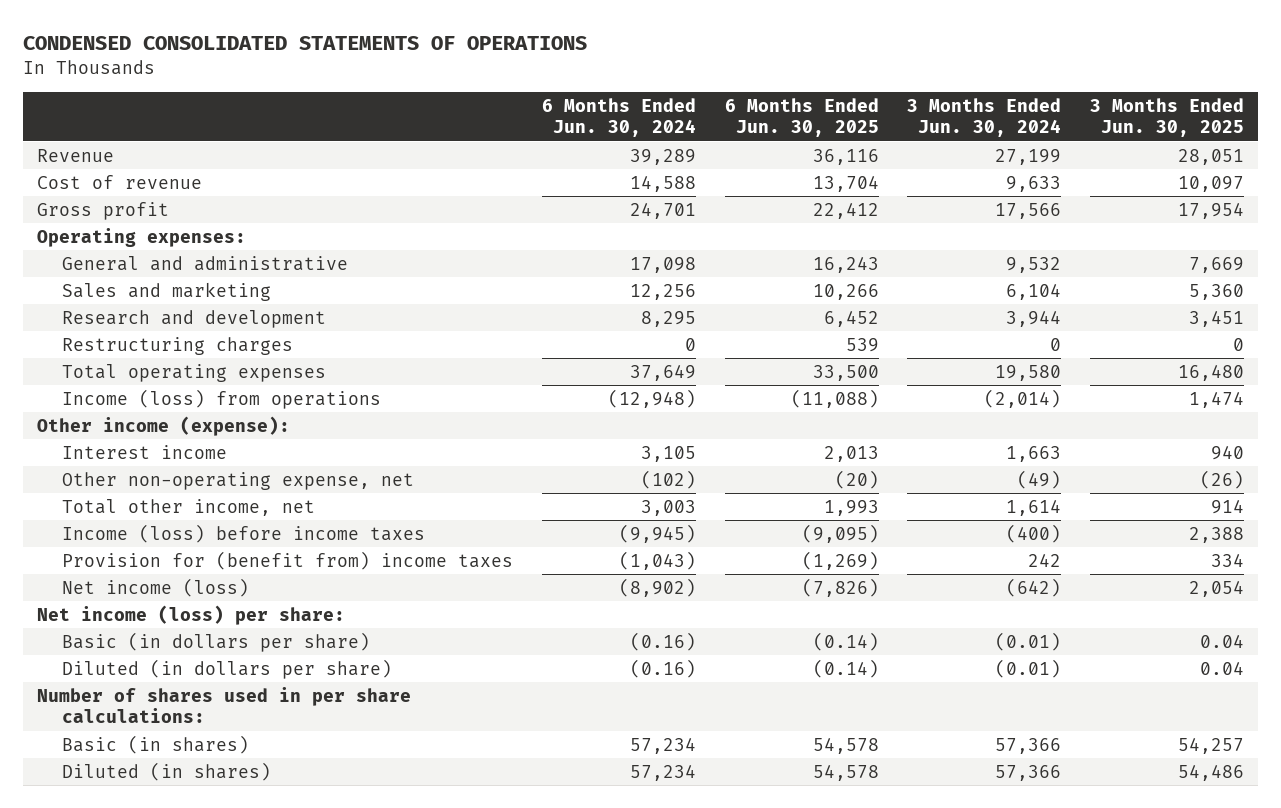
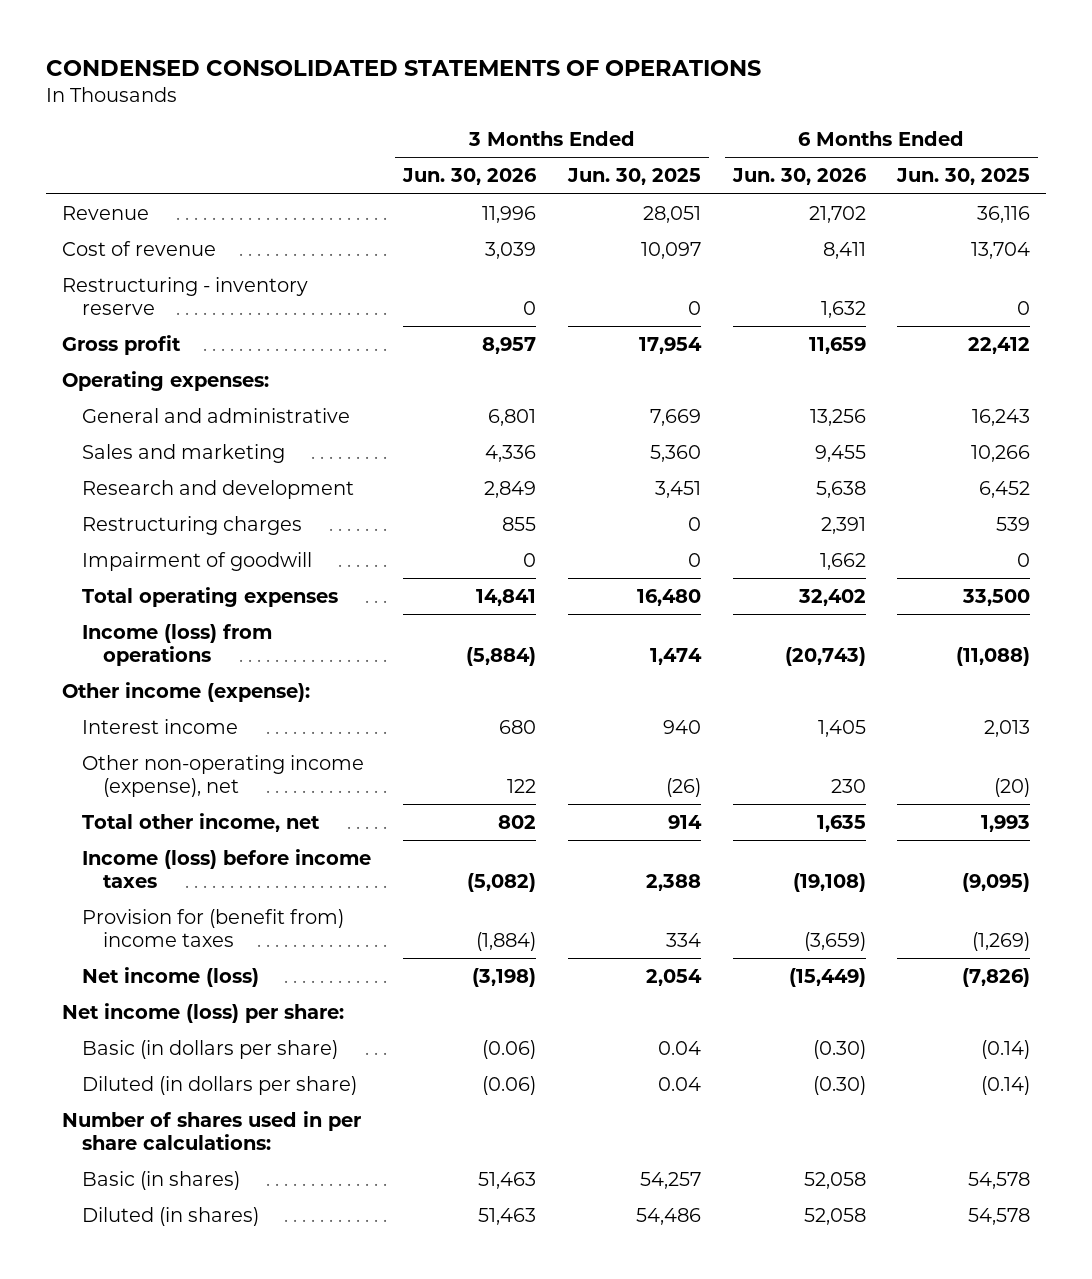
[541,97,696,138] 6 Months Ended Jun. 30, 2024 -> none
[907,97,1062,138] 3 Months Ended Jun. 30, 2024 -> none
none -> [402,168,538,186] Jun. 30, 2026
none -> [731,168,867,186] Jun. 30, 2026
none -> [61,276,308,315] Restructuring - inventory reserve
none -> [82,551,313,571] Impairment of goodwill
[62,471,415,490] Other non-operating expense, net -> [82,754,365,797] Other non-operating income (expense), net

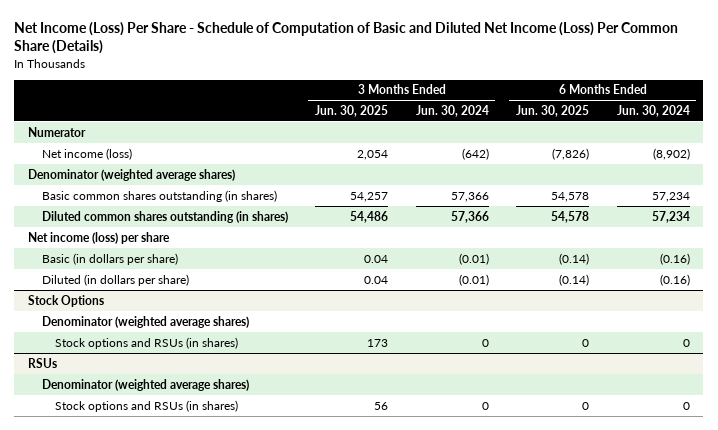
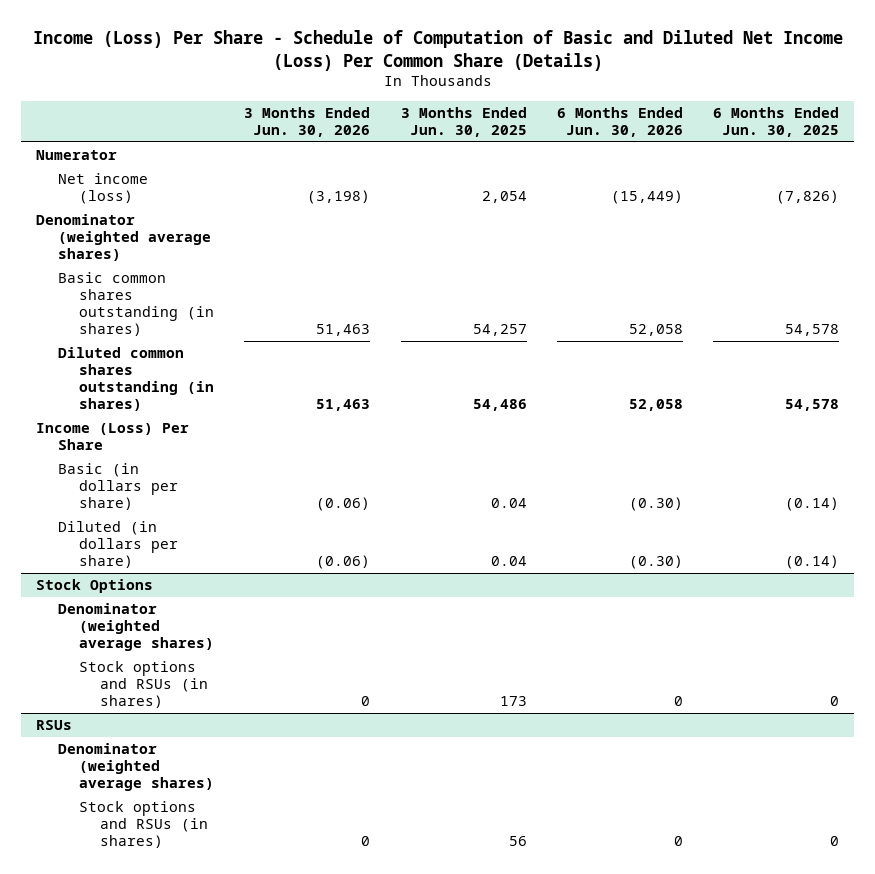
[14,21,679,55] Net Income (Loss) Per Share - Schedule of Computation of Basic and Diluted Net Income (Loss) Per Common Share (Details) -> [32,29,843,71] Income (Loss) Per Share - Schedule of Computation of Basic and Diluted Net Income (Loss) Per Common Share (Details)
[415,104,489,117] Jun. 30, 2024 -> none
[616,104,690,117] Jun. 30, 2024 -> none
none -> [244,107,371,138] 3 Months Ended Jun. 30, 2026
none -> [556,107,683,138] 6 Months Ended Jun. 30, 2026
[28,231,171,244] Net income (loss) per share -> [36,423,190,451] Income (Loss) Per Share

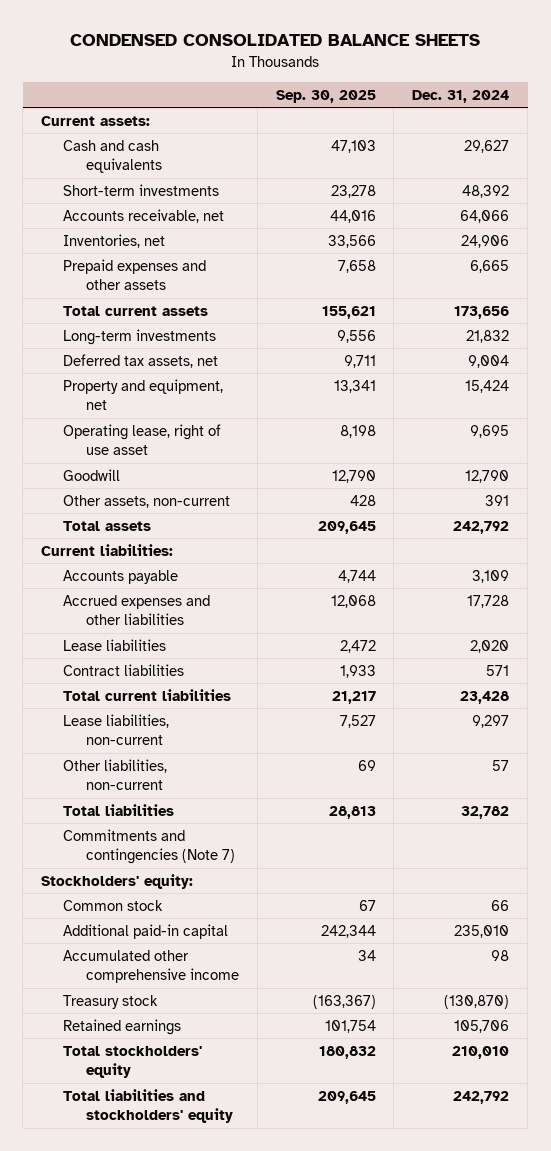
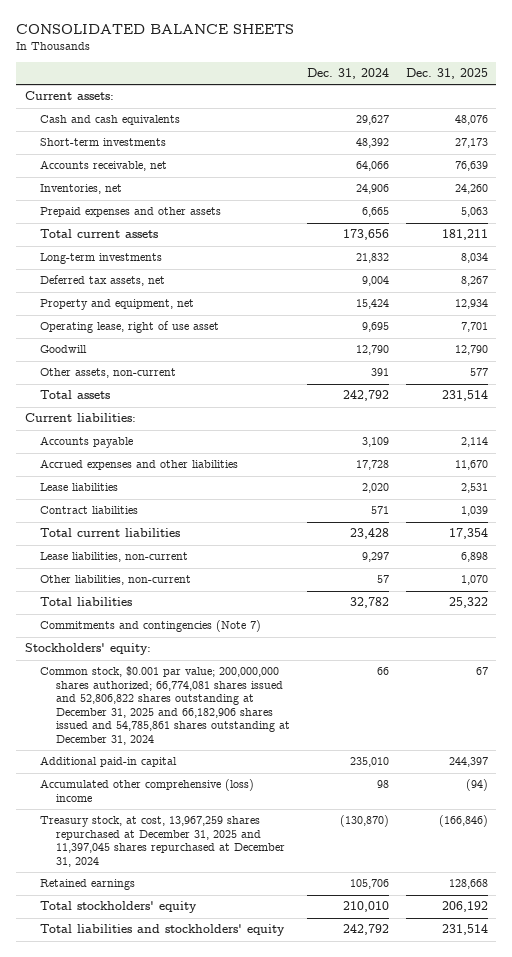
[70,34,481,47] CONDENSED CONSOLIDATED BALANCE SHEETS -> [16,24,295,35] CONSOLIDATED BALANCE SHEETS
[275,89,376,103] Sep. 30, 2025 -> none
none -> [405,67,488,79] Dec. 31, 2025
[63,899,164,911] Common stock -> [40,666,290,745] Common stock, $0.001 par value; 200,000,000 shares authorized; 66,774,081 shares issued and 52,806,822 shares outstanding at December 31, 2025 and 66,182,906 shares issued and 54,785,861 shares outstanding at December 31, 2024
[63,949,239,984] Accumulated other comprehensive income -> [40,779,255,802] Accumulated other comprehensive (loss) income
[63,994,159,1009] Treasury stock -> [40,816,285,867] Treasury stock, at cost, 13,967,259 shares repurchased at December 31, 2025 and 11,397,045 shares repurchased at December 31, 2024

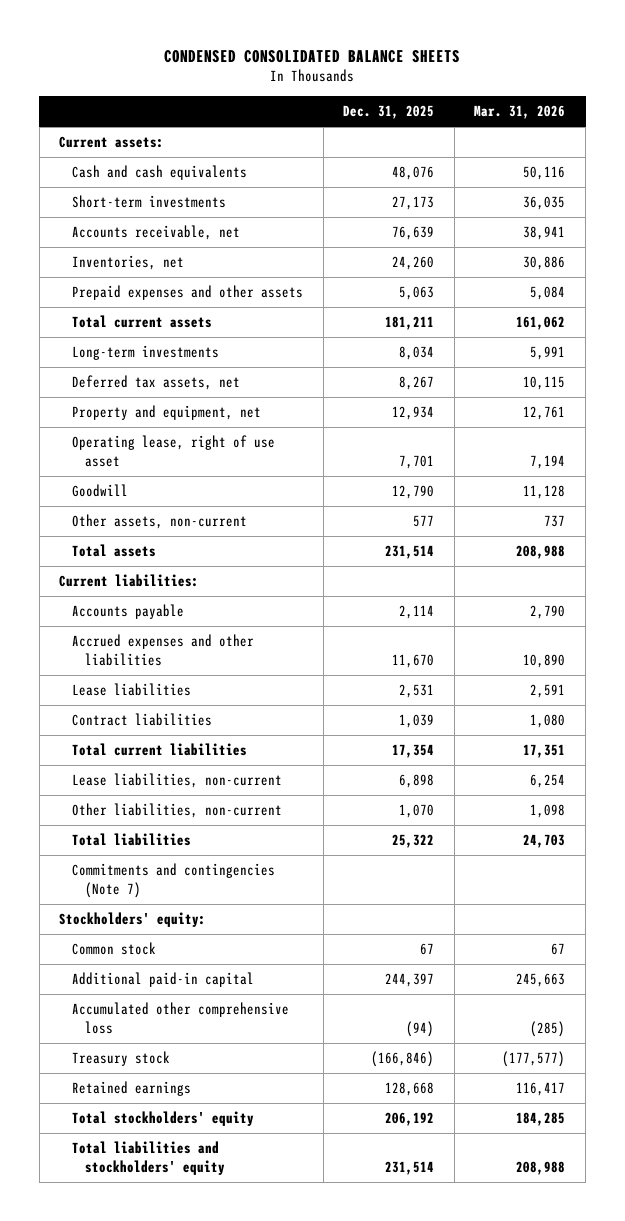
[16,24,295,35] CONSOLIDATED BALANCE SHEETS -> [164,49,461,63] CONDENSED CONSOLIDATED BALANCE SHEETS
[306,67,389,79] Dec. 31, 2024 -> none
none -> [474,105,566,120] Mar. 31, 2026
[40,666,290,745] Common stock, $0.001 par value; 200,000,000 shares authorized; 66,774,081 shares issued and 52,806,822 shares outstanding at December 31, 2025 and 66,182,906 shares issued and 54,785,861 shares outstanding at December 31, 2024 -> [71,942,156,956] Common stock
[40,779,255,802] Accumulated other comprehensive (loss) income -> [71,1002,289,1034] Accumulated other comprehensive loss
[40,816,285,867] Treasury stock, at cost, 13,967,259 shares repurchased at December 31, 2025 and 11,397,045 shares repurchased at December 31, 2024 -> [71,1051,170,1067] Treasury stock

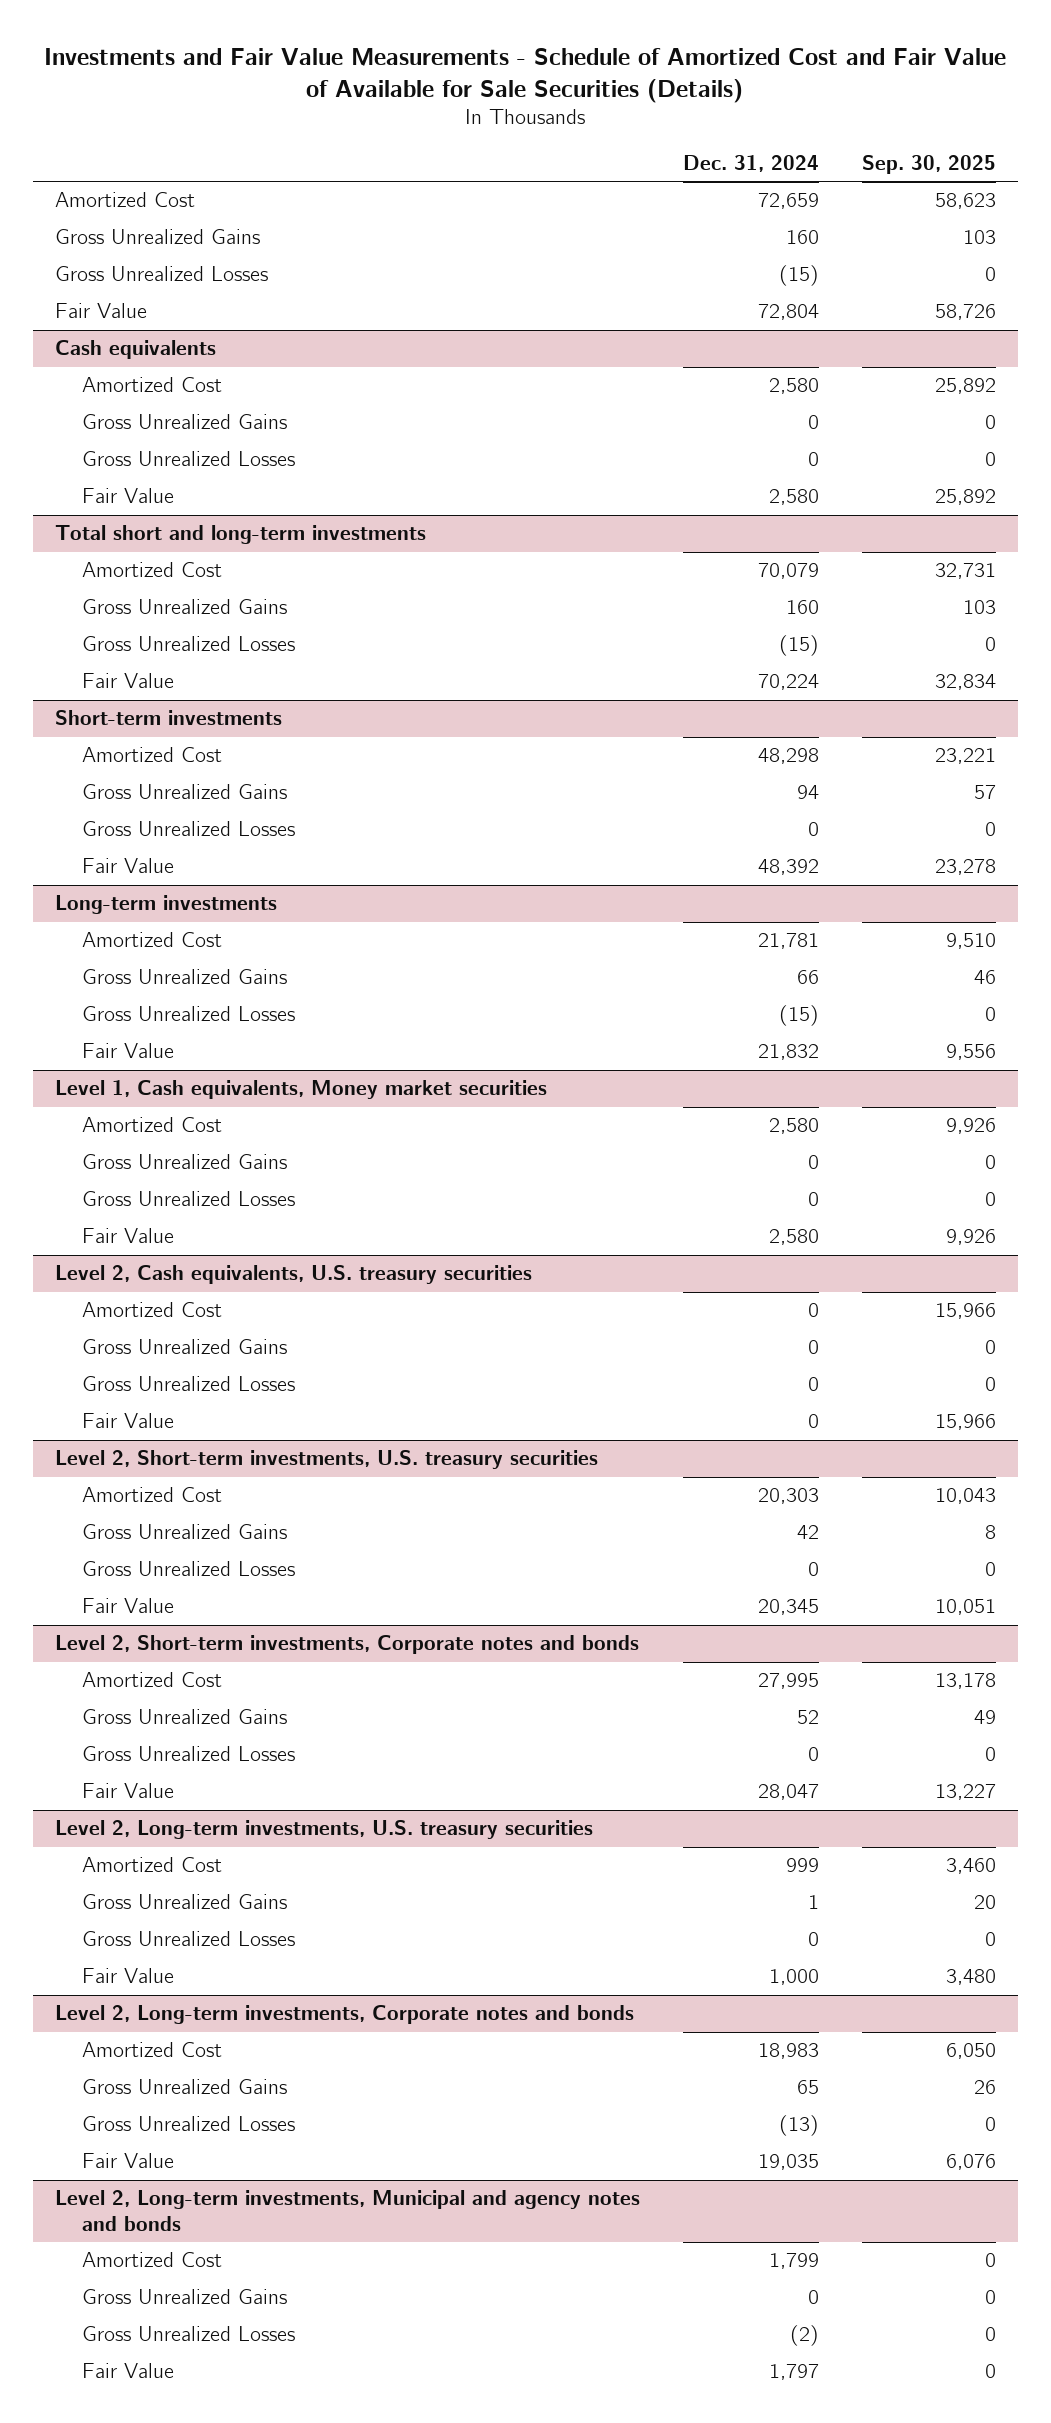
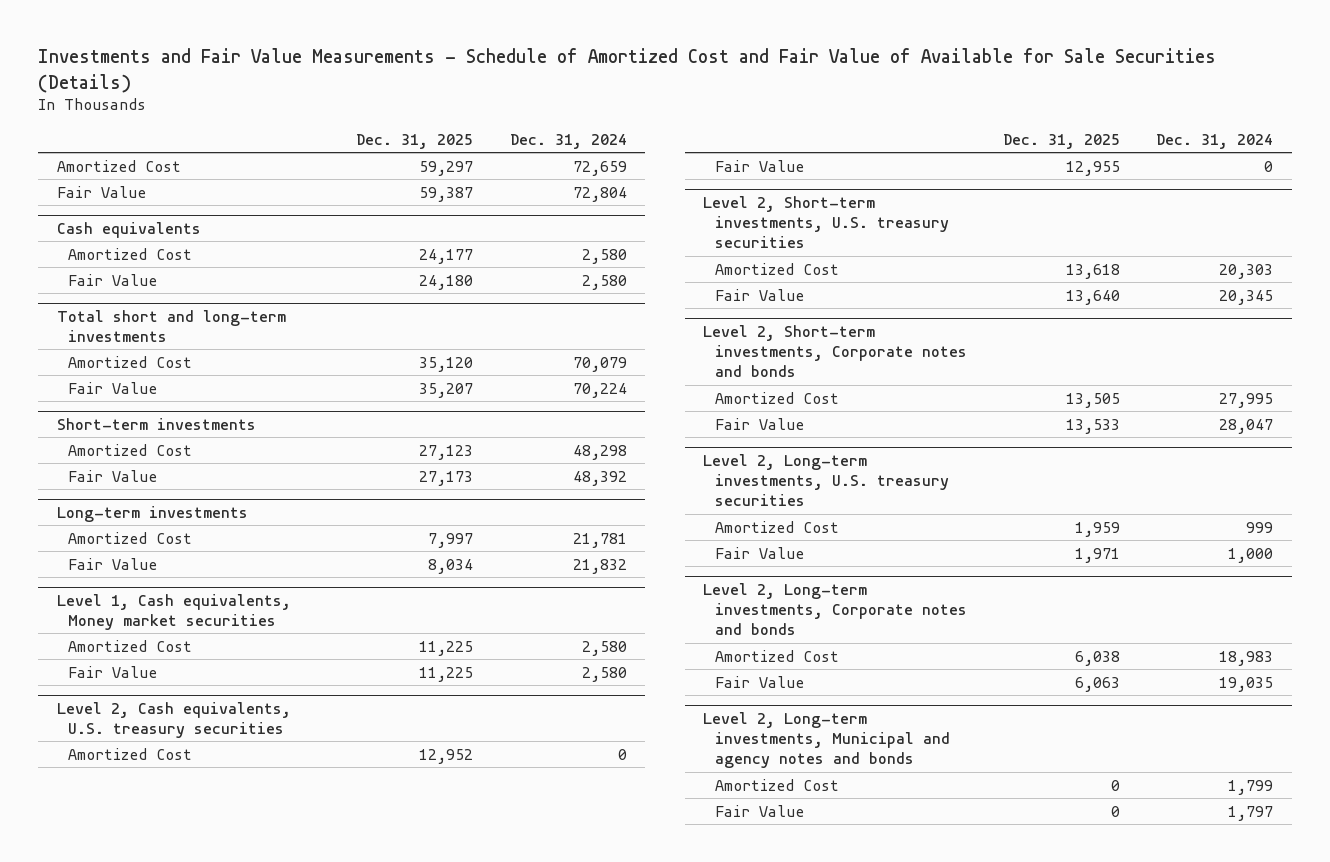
[862,154,997,174] Sep. 30, 2025 -> none
none -> [356,134,474,150] Dec. 31, 2025
[54,229,260,245] Gross Unrealized Gains -> none
[54,266,268,282] Gross Unrealized Losses -> none
[81,414,287,430] Gross Unrealized Gains -> none
[81,451,295,467] Gross Unrealized Losses -> none
[81,599,287,615] Gross Unrealized Gains -> none
[81,636,295,652] Gross Unrealized Losses -> none
[81,784,287,800] Gross Unrealized Gains -> none
[81,821,295,837] Gross Unrealized Losses -> none
[81,969,287,985] Gross Unrealized Gains -> none
[81,1006,295,1022] Gross Unrealized Losses -> none
[81,1154,287,1170] Gross Unrealized Gains -> none
[81,1191,295,1207] Gross Unrealized Losses -> none
[81,1339,287,1355] Gross Unrealized Gains -> none
[81,1376,295,1392] Gross Unrealized Losses -> none
[81,1524,287,1540] Gross Unrealized Gains -> none
[81,1561,295,1577] Gross Unrealized Losses -> none
[81,1709,287,1725] Gross Unrealized Gains -> none
[81,1746,295,1762] Gross Unrealized Losses -> none
[81,1894,287,1910] Gross Unrealized Gains -> none
[81,1931,295,1947] Gross Unrealized Losses -> none
[81,2079,287,2095] Gross Unrealized Gains -> none
[81,2116,295,2132] Gross Unrealized Losses -> none
[81,2289,287,2305] Gross Unrealized Gains -> none
[81,2326,295,2342] Gross Unrealized Losses -> none

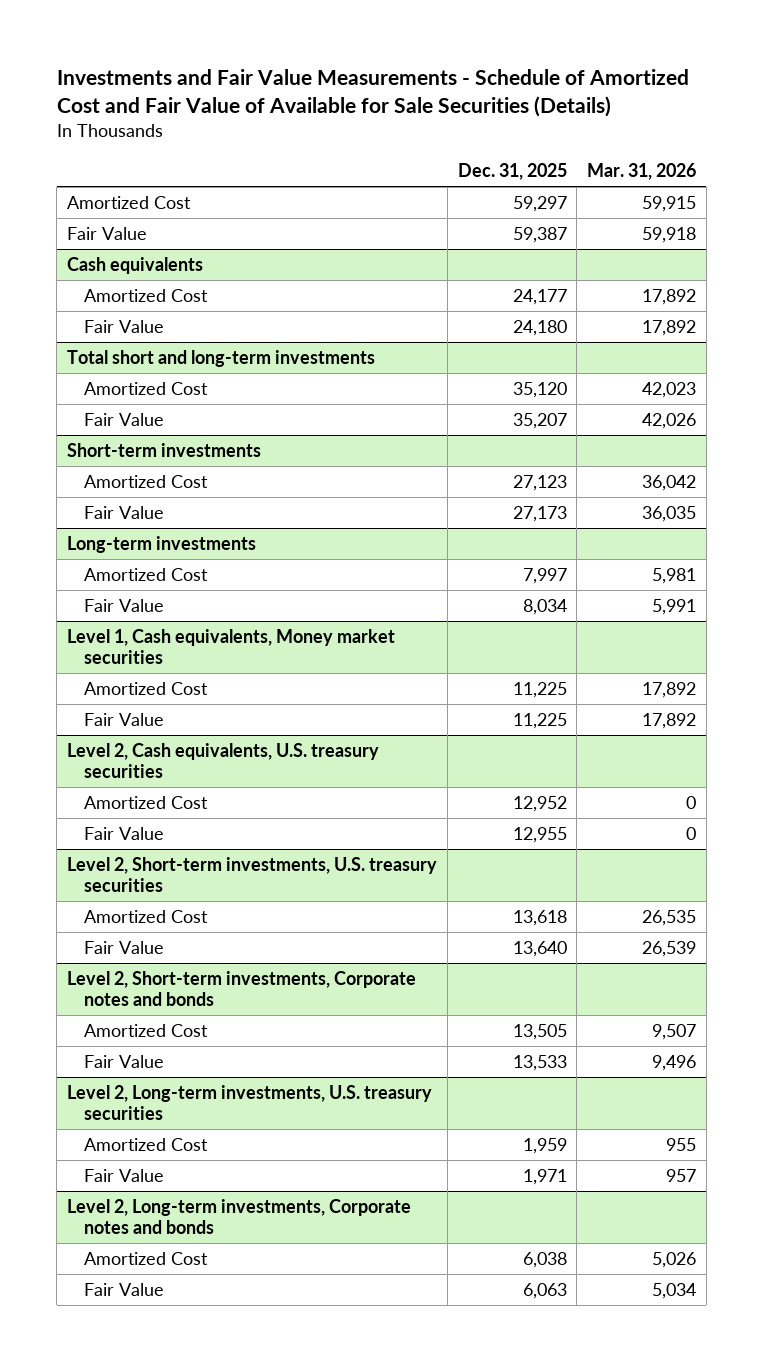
[509,134,627,150] Dec. 31, 2024 -> none
none -> [587,163,697,181] Mar. 31, 2026
[703,711,950,769] Level 2, Long-term investments, Municipal and agency notes and bonds -> none
[714,778,839,791] Amortized Cost -> none
[714,804,804,817] Fair Value -> none

